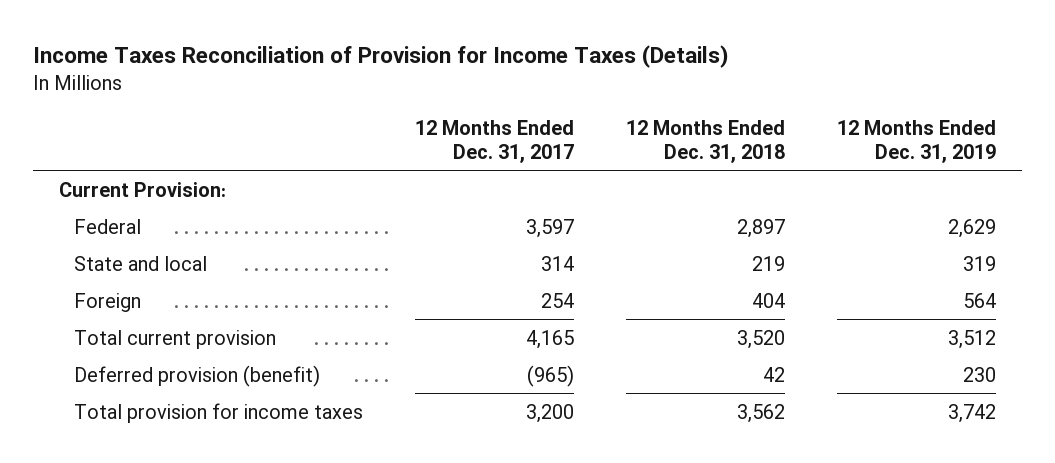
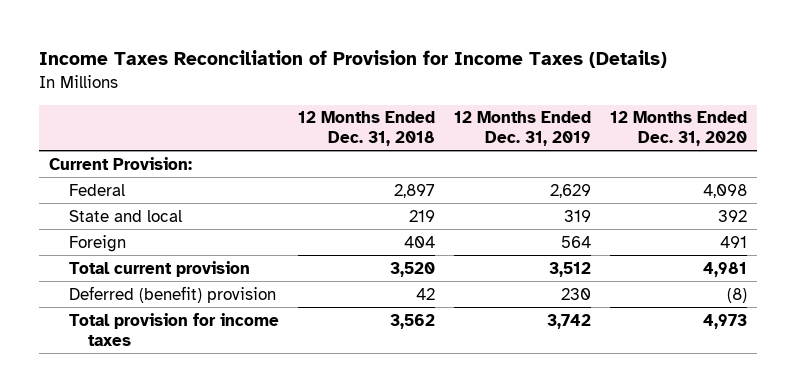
[414,120,574,163] 12 Months Ended Dec. 31, 2017 -> none
none -> [610,111,748,147] 12 Months Ended Dec. 31, 2020
[73,364,320,387] Deferred provision (benefit) -> [68,285,276,303] Deferred (benefit) provision

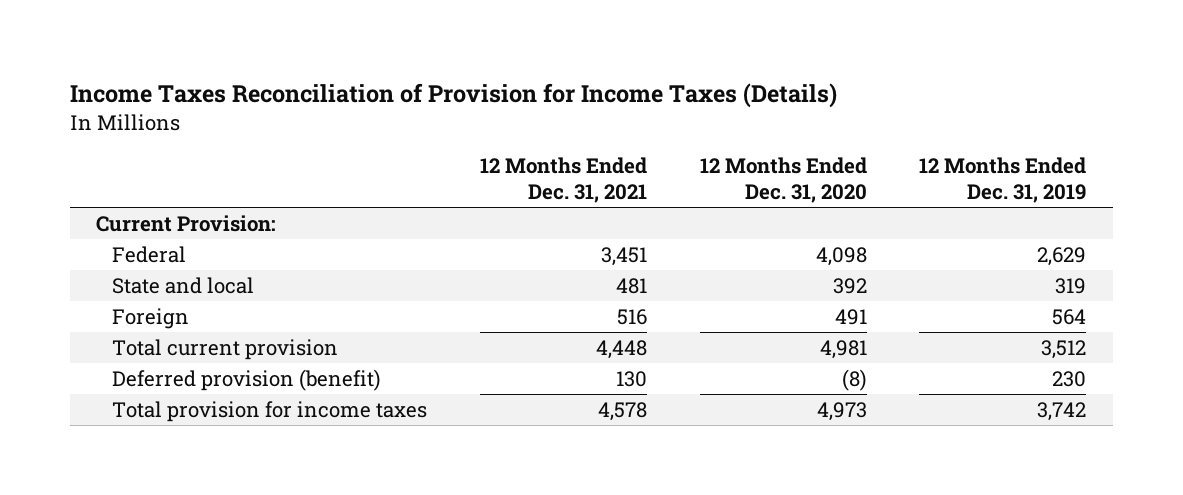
[297,111,435,147] 12 Months Ended Dec. 31, 2018 -> none
none -> [479,157,647,203] 12 Months Ended Dec. 31, 2021
[68,285,276,303] Deferred (benefit) provision -> [112,369,382,392] Deferred provision (benefit)

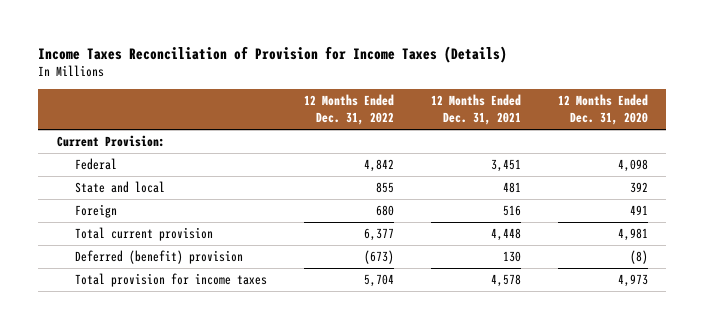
[919,157,1087,203] 12 Months Ended Dec. 31, 2019 -> none
none -> [304,94,395,125] 12 Months Ended Dec. 31, 2022
[112,369,382,392] Deferred provision (benefit) -> [75,250,244,265] Deferred (benefit) provision

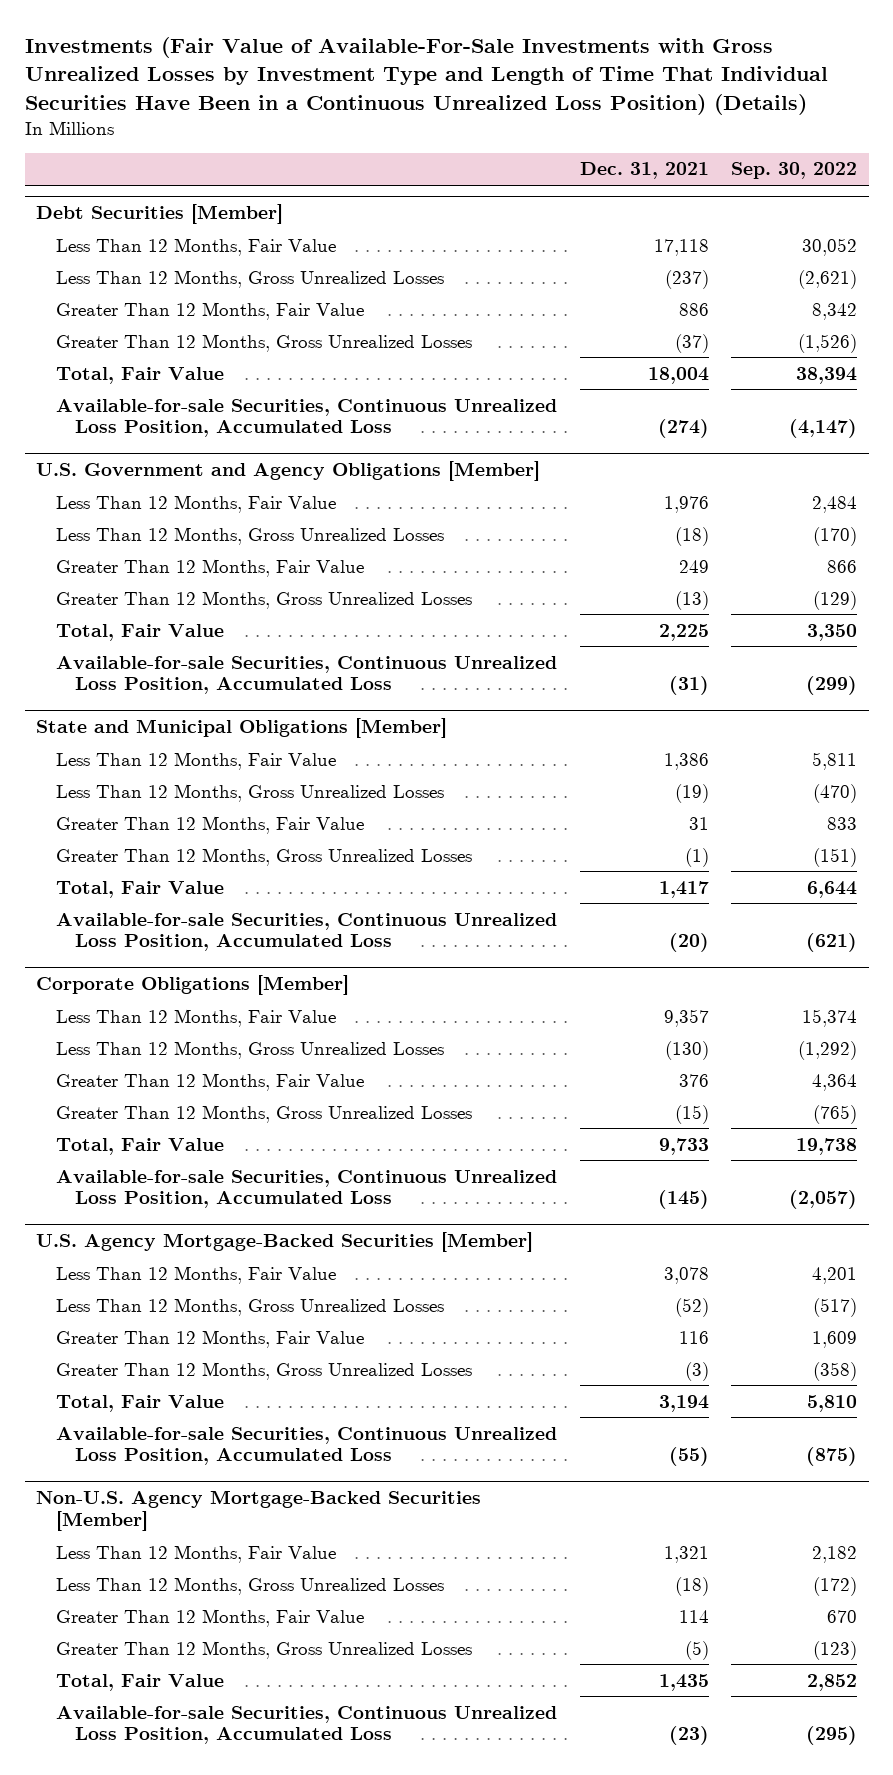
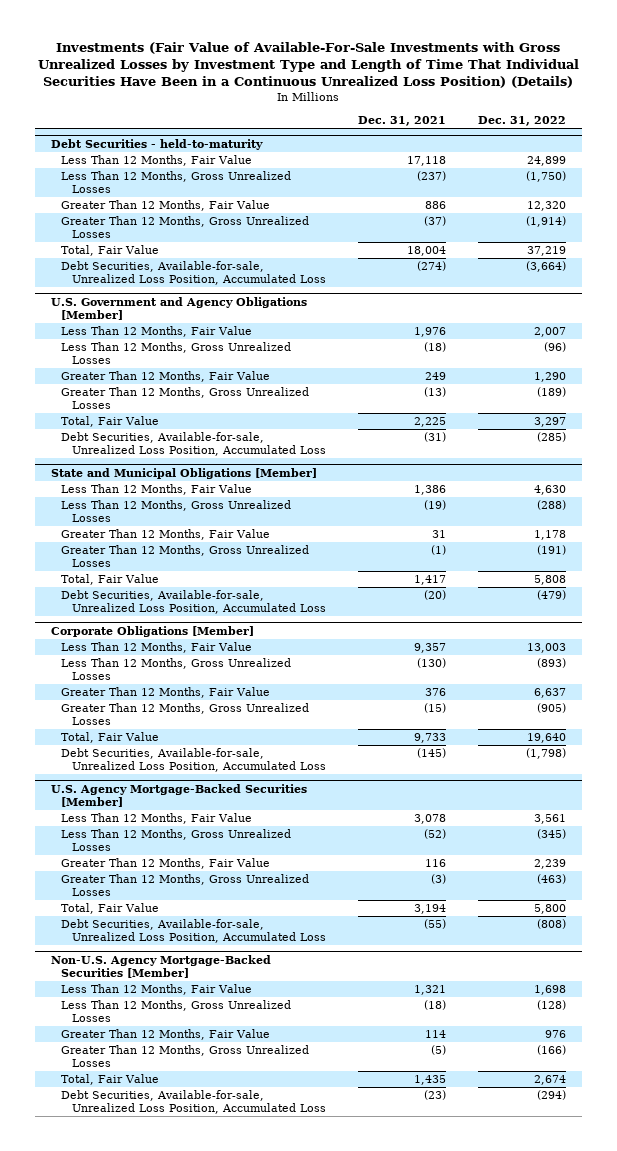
[731,162,858,180] Sep. 30, 2022 -> none
none -> [477,116,566,127] Dec. 31, 2022
[35,204,283,225] Debt Securities [Member] -> [50,138,263,150] Debt Securities - held-to-maturity
[55,398,557,438] Available-for-sale Securities, Continuous Unrealized Loss Position, Accumulated Loss -> [61,261,326,286] Debt Securities, Available-for-sale, Unrealized Loss Position, Accumulated Loss
[55,655,557,695] Available-for-sale Securities, Continuous Unrealized Loss Position, Accumulated Loss -> [61,432,326,457] Debt Securities, Available-for-sale, Unrealized Loss Position, Accumulated Loss
[55,912,557,952] Available-for-sale Securities, Continuous Unrealized Loss Position, Accumulated Loss -> [61,590,326,615] Debt Securities, Available-for-sale, Unrealized Loss Position, Accumulated Loss
[55,1169,557,1209] Available-for-sale Securities, Continuous Unrealized Loss Position, Accumulated Loss -> [61,748,326,773] Debt Securities, Available-for-sale, Unrealized Loss Position, Accumulated Loss
[55,1426,557,1466] Available-for-sale Securities, Continuous Unrealized Loss Position, Accumulated Loss -> [61,919,326,944] Debt Securities, Available-for-sale, Unrealized Loss Position, Accumulated Loss
[55,1705,557,1745] Available-for-sale Securities, Continuous Unrealized Loss Position, Accumulated Loss -> [61,1090,326,1115] Debt Securities, Available-for-sale, Unrealized Loss Position, Accumulated Loss

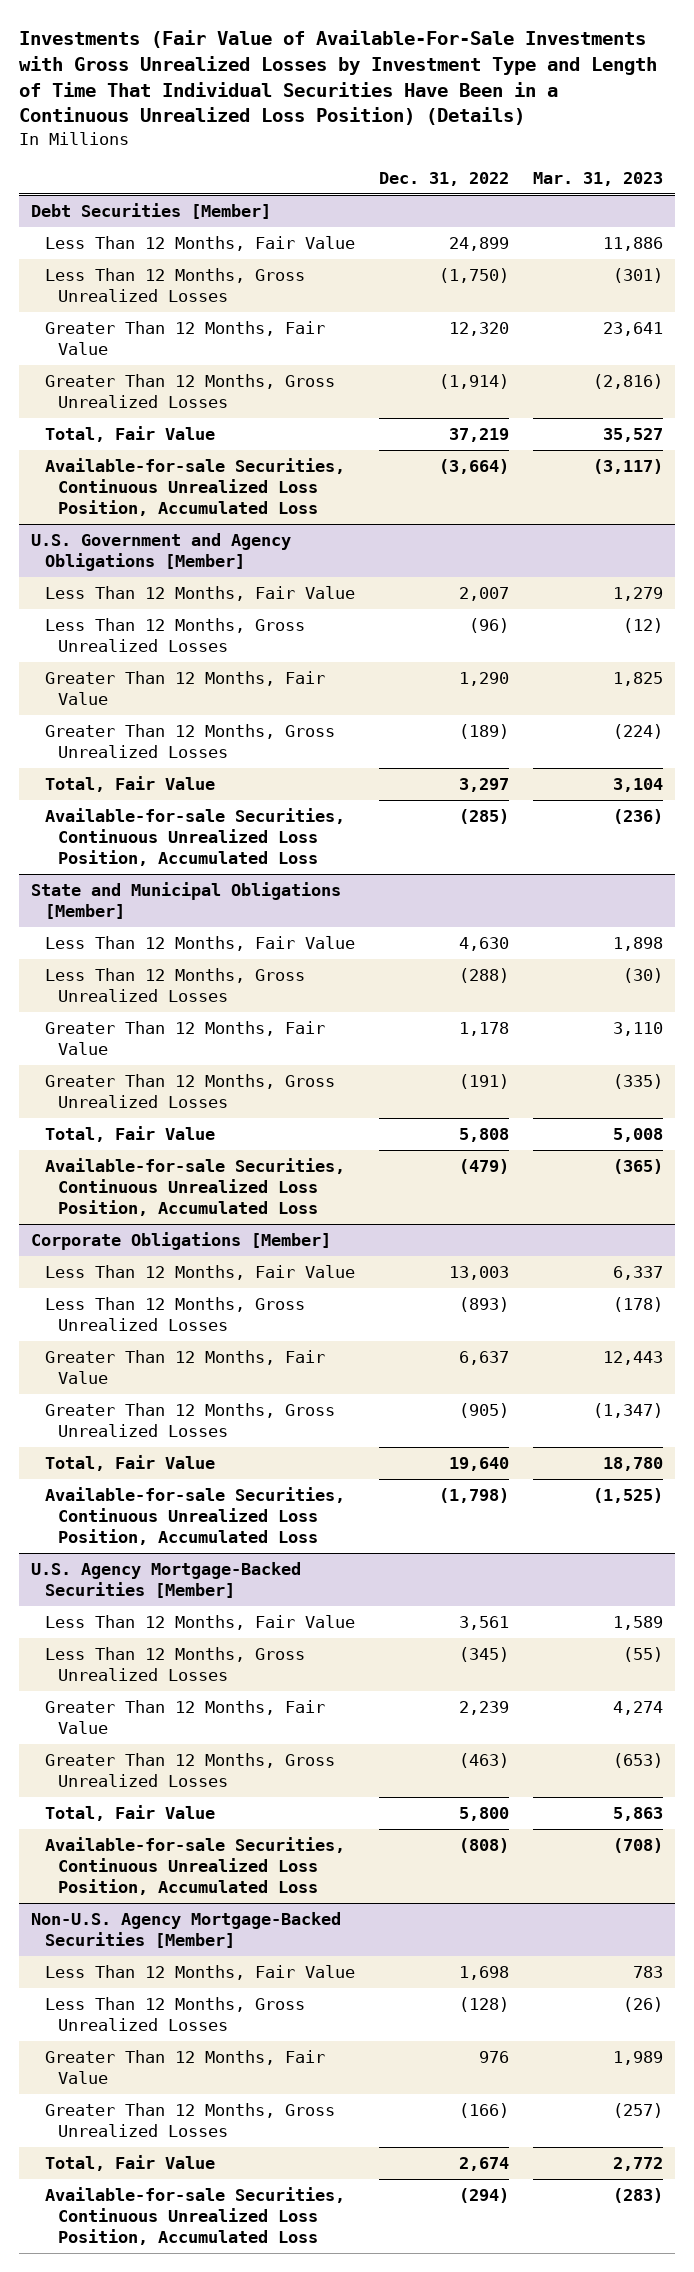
[357,116,446,127] Dec. 31, 2021 -> none
none -> [533,171,664,186] Mar. 31, 2023
[50,138,263,150] Debt Securities - held-to-maturity -> [31,203,272,220] Debt Securities [Member]
[61,261,326,286] Debt Securities, Available-for-sale, Unrealized Loss Position, Accumulated Loss -> [44,458,345,517] Available-for-sale Securities, Continuous Unrealized Loss Position, Accumulated Loss
[61,432,326,457] Debt Securities, Available-for-sale, Unrealized Loss Position, Accumulated Loss -> [44,808,345,867] Available-for-sale Securities, Continuous Unrealized Loss Position, Accumulated Loss
[61,590,326,615] Debt Securities, Available-for-sale, Unrealized Loss Position, Accumulated Loss -> [44,1158,345,1217] Available-for-sale Securities, Continuous Unrealized Loss Position, Accumulated Loss
[61,748,326,773] Debt Securities, Available-for-sale, Unrealized Loss Position, Accumulated Loss -> [44,1487,345,1546] Available-for-sale Securities, Continuous Unrealized Loss Position, Accumulated Loss
[61,919,326,944] Debt Securities, Available-for-sale, Unrealized Loss Position, Accumulated Loss -> [44,1837,345,1896] Available-for-sale Securities, Continuous Unrealized Loss Position, Accumulated Loss
[61,1090,326,1115] Debt Securities, Available-for-sale, Unrealized Loss Position, Accumulated Loss -> [44,2187,345,2246] Available-for-sale Securities, Continuous Unrealized Loss Position, Accumulated Loss

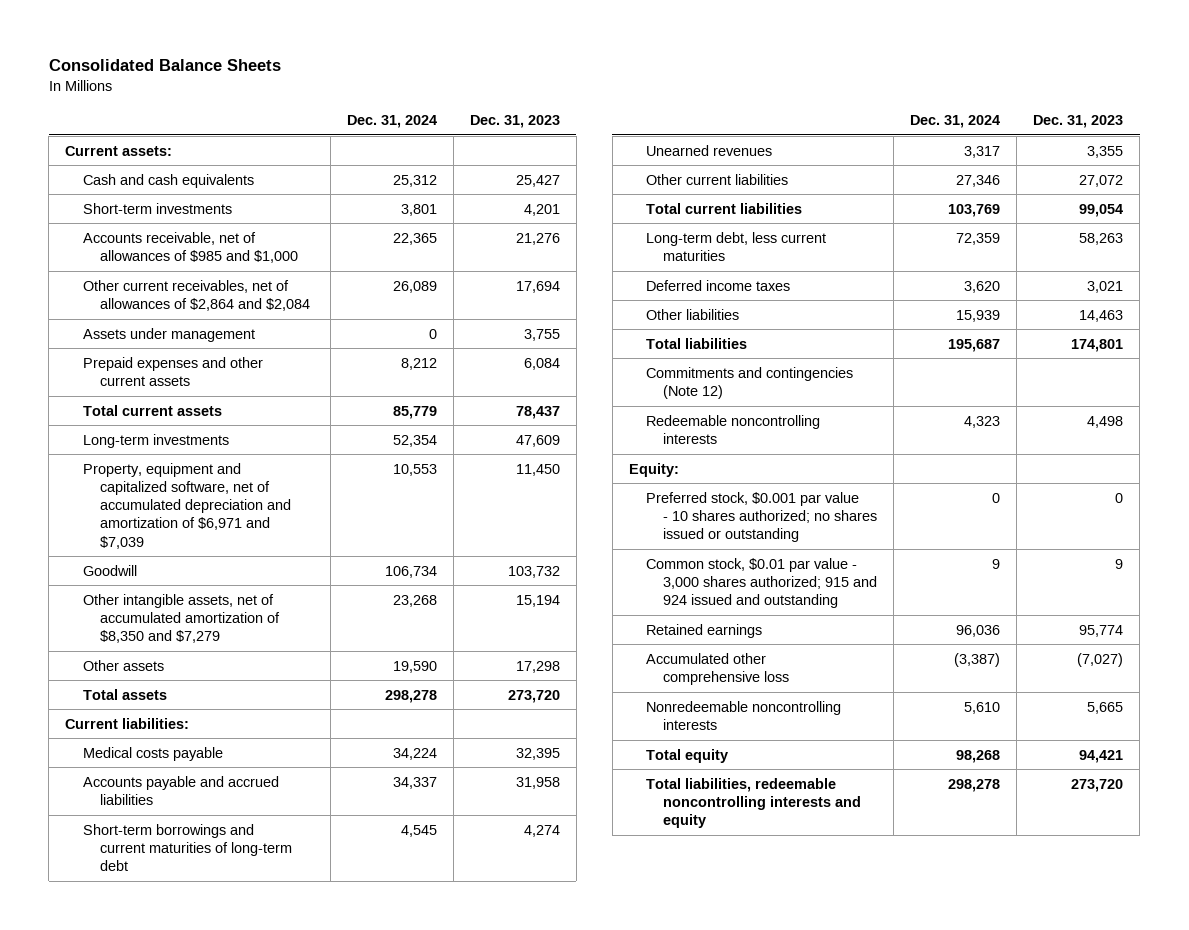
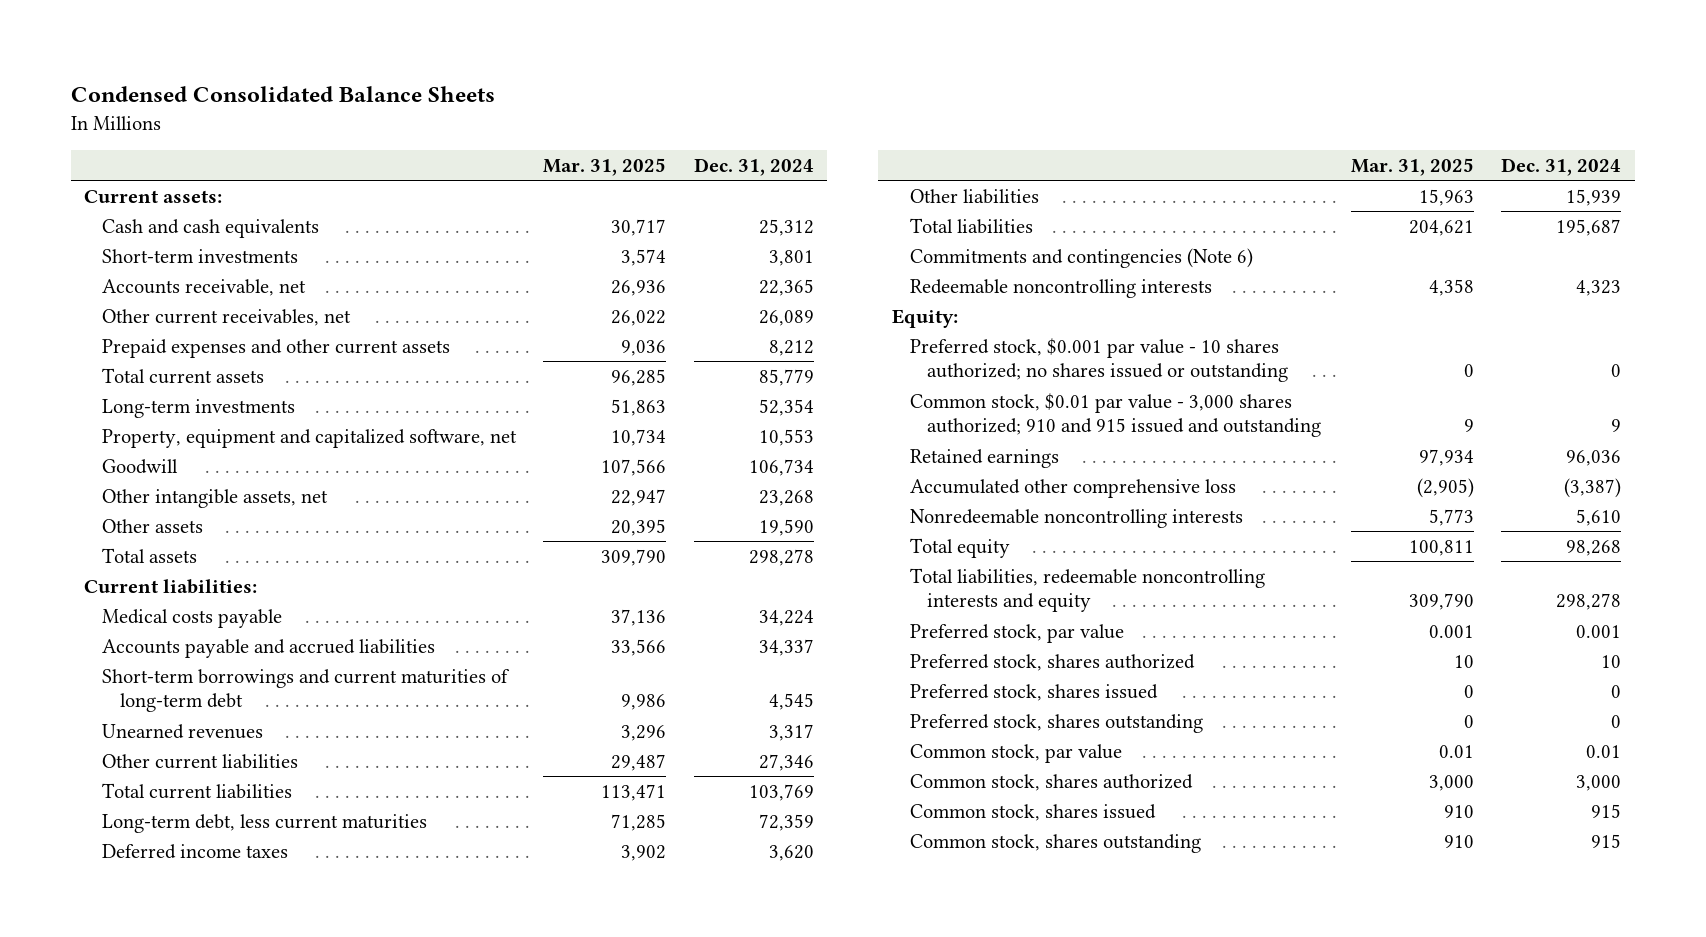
[48,59,281,72] Consolidated Balance Sheets -> [70,86,495,103] Condensed Consolidated Balance Sheets
[469,114,560,128] Dec. 31, 2023 -> none
none -> [543,157,667,176] Mar. 31, 2025
[82,327,255,342] Assets under management -> none
[82,231,298,263] Accounts receivable, net of allowances of $985 and $1,000 -> [101,278,306,296] Accounts receivable, net
[82,279,310,311] Other current receivables, net of allowances of $2,864 and $2,084 -> [101,308,351,326] Other current receivables, net
[82,462,291,549] Property, equipment and capitalized software, net of accumulated depreciation and amortization of $6,971 and $7,039 -> [101,428,517,448] Property, equipment and capitalized software, net
[82,593,280,644] Other intangible assets, net of accumulated amortization of $8,350 and $7,279 -> [101,488,328,508] Other intangible assets, net
[646,366,854,399] Commitments and contingencies (Note 12) -> [909,247,1253,268] Commitments and contingencies (Note 6)
[646,557,878,609] Common stock, $0.01 par value - 3,000 shares authorized; 915 and 924 issued and outstanding -> [909,392,1322,438] Common stock, $0.01 par value - 3,000 shares authorized; 910 and 915 issued and outstanding
none -> [909,623,1124,643] Preferred stock, par value
none -> [909,653,1195,671] Preferred stock, shares authorized
none -> [909,683,1158,701] Preferred stock, shares issued
none -> [909,713,1203,733] Preferred stock, shares outstanding
none -> [909,743,1122,763] Common stock, par value
none -> [909,773,1193,791] Common stock, shares authorized
none -> [909,803,1156,821] Common stock, shares issued
none -> [909,833,1201,853] Common stock, shares outstanding

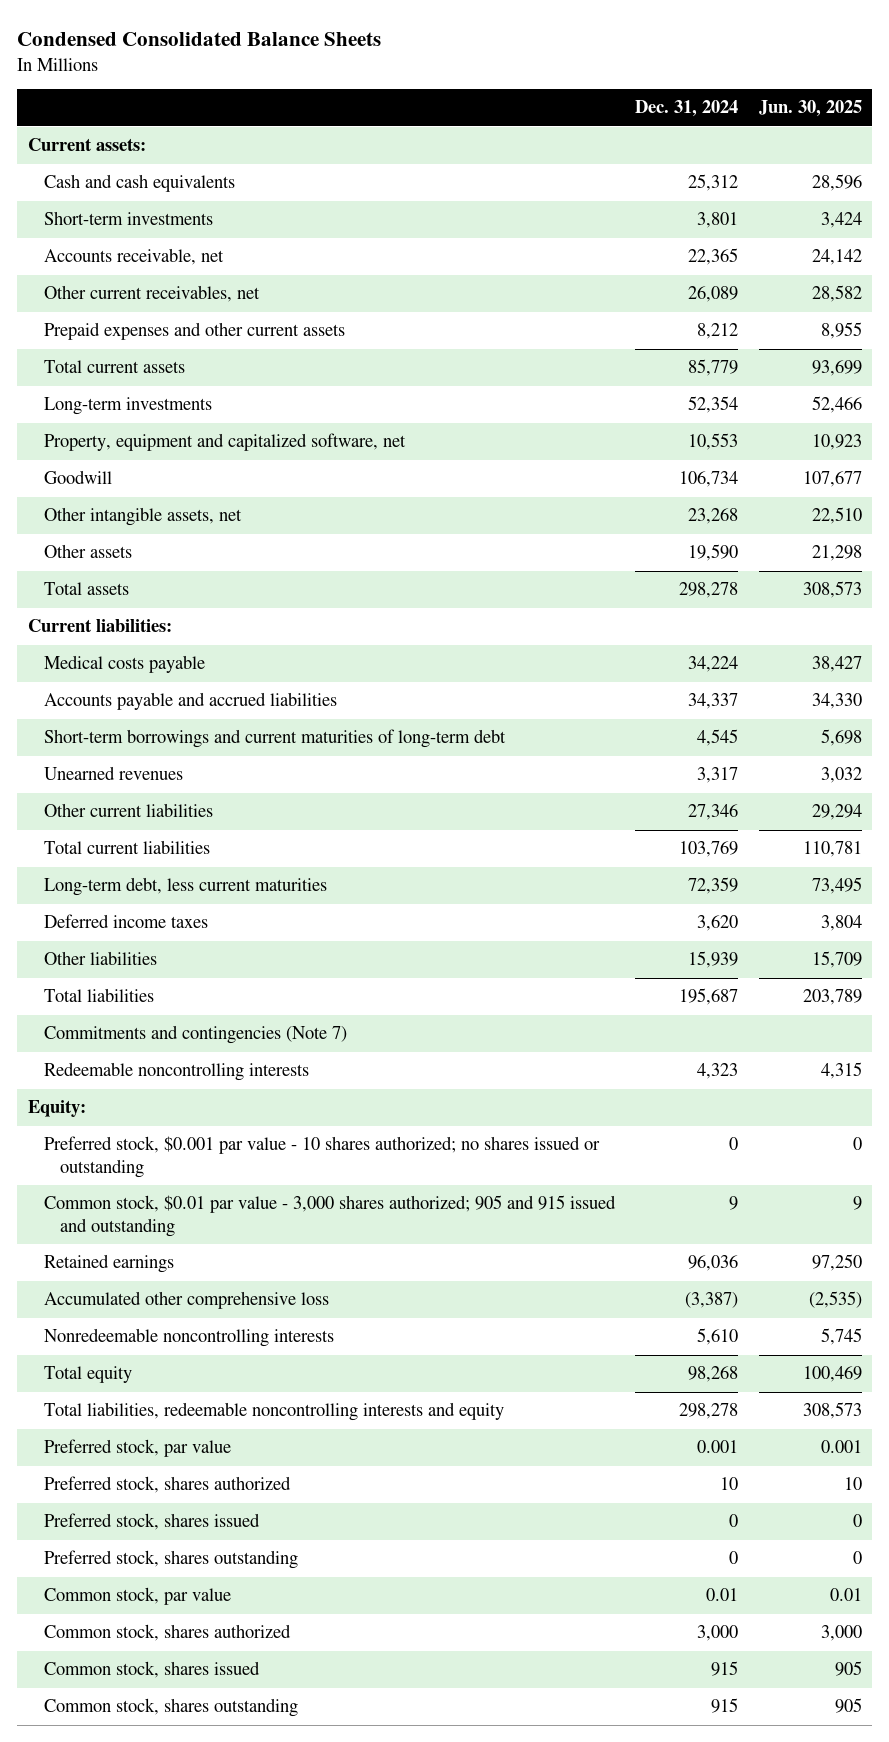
[543,157,667,176] Mar. 31, 2025 -> none
none -> [758,100,862,118] Jun. 30, 2025
[909,247,1253,268] Commitments and contingencies (Note 6) -> [43,1025,347,1045] Commitments and contingencies (Note 7)
[909,392,1322,438] Common stock, $0.01 par value - 3,000 shares authorized; 910 and 915 issued and outstanding -> [43,1195,616,1237] Common stock, $0.01 par value - 3,000 shares authorized; 905 and 915 issued and outstanding

